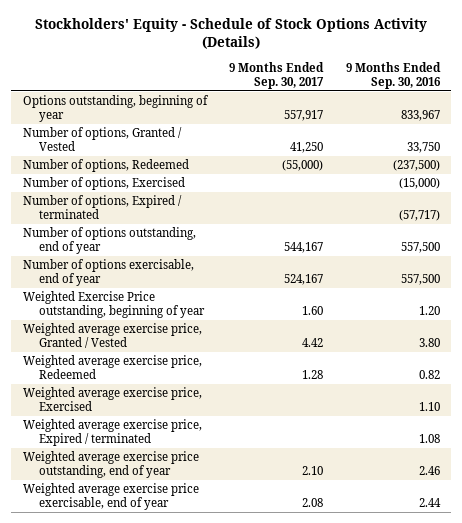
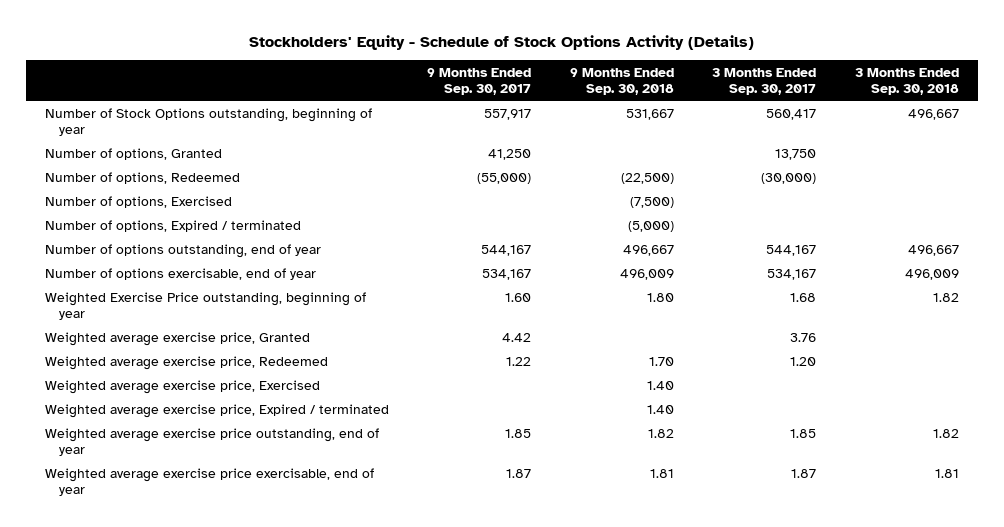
[345,62,441,89] 9 Months Ended Sep. 30, 2016 -> none
none -> [569,67,674,95] 9 Months Ended Sep. 30, 2018
none -> [712,67,817,95] 3 Months Ended Sep. 30, 2017
none -> [854,67,959,95] 3 Months Ended Sep. 30, 2018
[22,95,209,122] Options outstanding, beginning of year -> [44,107,372,136] Number of Stock Options outstanding, beginning of year
[22,127,182,151] Number of options, Granted / Vested -> [44,147,222,160] Number of options, Granted
[284,273,324,285] 524,167 -> [482,268,532,280] 534,167
[22,323,202,348] Weighted average exercise price, Granted / Vested -> [44,331,310,346] Weighted average exercise price, Granted
[302,369,324,379] 1.28 -> [506,356,532,366] 1.22
[302,465,324,475] 2.10 -> [505,428,532,438] 1.85
[302,497,324,507] 2.08 -> [506,468,532,478] 1.87

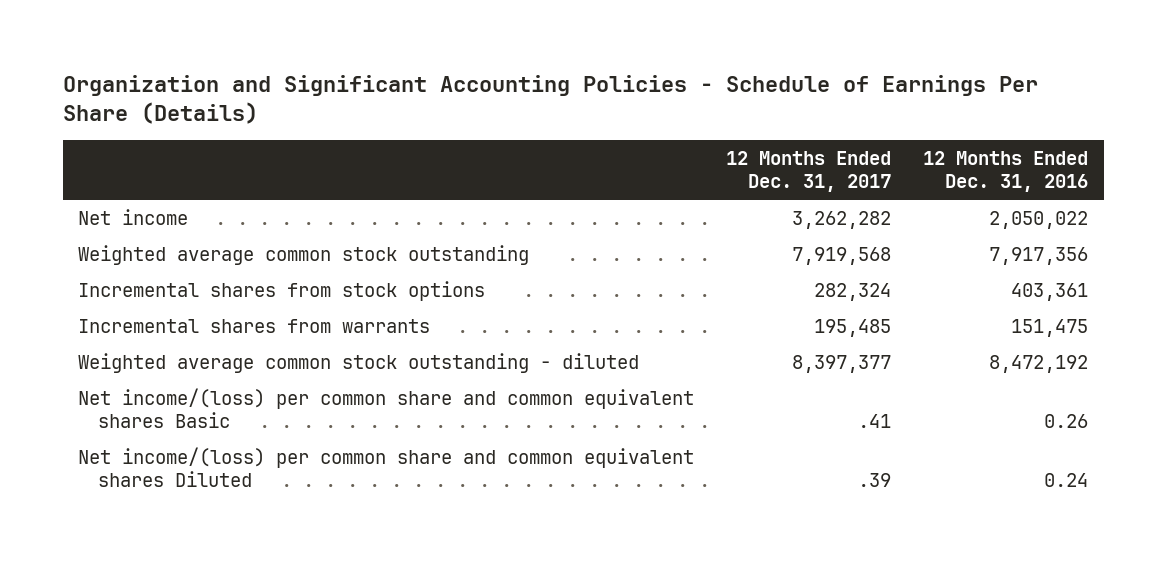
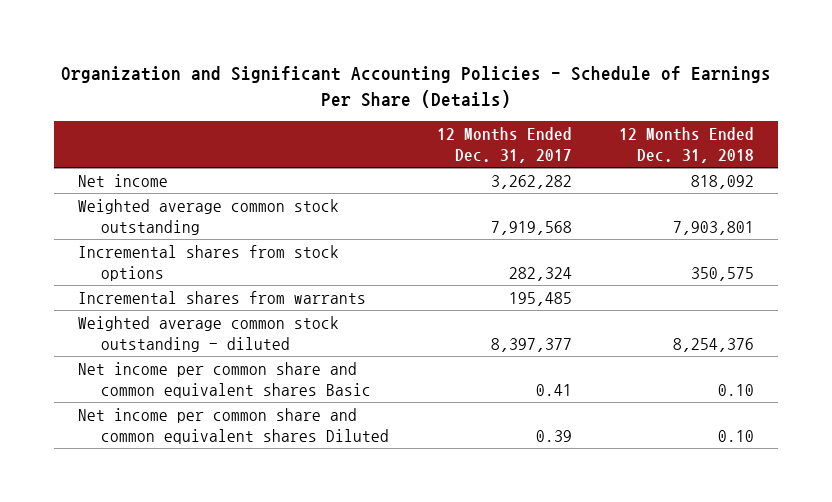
[923,151,1089,192] 12 Months Ended Dec. 31, 2016 -> none
none -> [619,126,755,163] 12 Months Ended Dec. 31, 2018
[78,388,695,428] Net income/(loss) per common share and common equivalent shares Basic -> [77,361,372,398] Net income per common share and common equivalent shares Basic
[858,413,892,428] .41 -> [535,383,572,396] 0.41
[78,447,695,487] Net income/(loss) per common share and common equivalent shares Diluted -> [77,407,390,444] Net income per common share and common equivalent shares Diluted
[858,472,892,487] .39 -> [535,429,572,442] 0.39

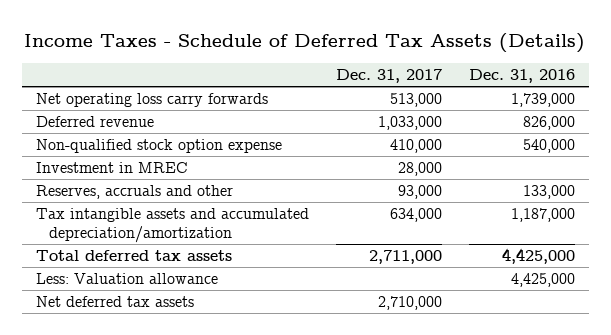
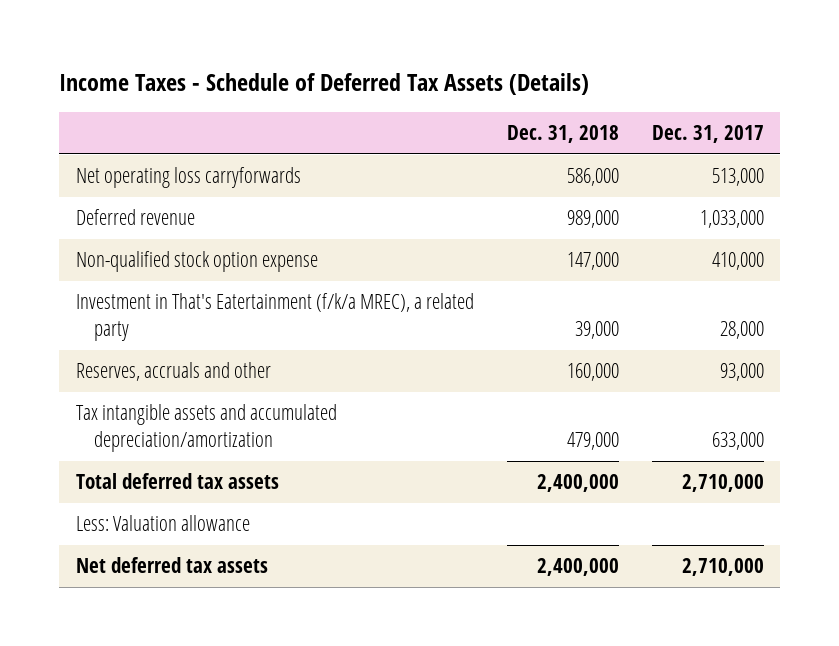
[469,68,576,83] Dec. 31, 2016 -> none
none -> [506,125,619,144] Dec. 31, 2018
[35,93,268,108] Net operating loss carry forwards -> [75,167,301,189] Net operating loss carryforwards
[35,162,188,174] Investment in MREC -> [75,293,474,342] Investment in That's Eatertainment (f/k/a MREC), a related party
[389,208,442,223] 634,000 -> [711,432,764,451] 633,000
[368,250,442,265] 2,711,000 -> [681,474,764,493] 2,710,000

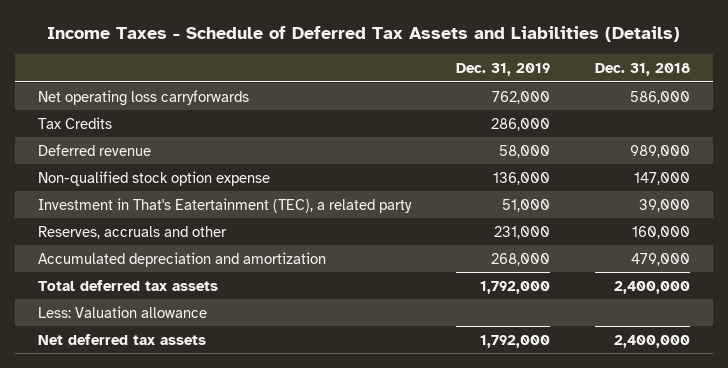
[59,73,590,96] Income Taxes - Schedule of Deferred Tax Assets (Details) -> [47,26,681,43] Income Taxes - Schedule of Deferred Tax Assets and Liabilities (Details)
[651,125,764,144] Dec. 31, 2017 -> none
none -> [456,63,551,77] Dec. 31, 2019
none -> [37,116,112,129] Tax Credits
[75,293,474,342] Investment in That's Eatertainment (f/k/a MREC), a related party -> [37,197,412,213] Investment in That's Eatertainment (TEC), a related party
[75,404,337,453] Tax intangible assets and accumulated depreciation/amortization -> [37,251,326,267] Accumulated depreciation and amortization

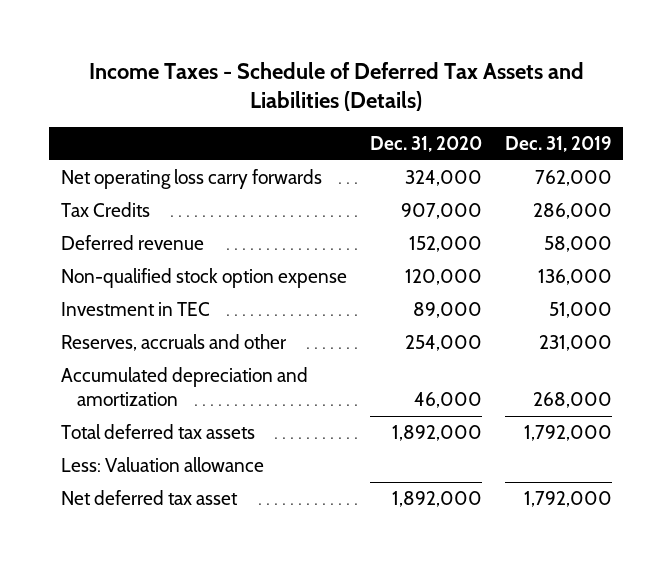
[595,63,691,77] Dec. 31, 2018 -> none
none -> [369,136,482,153] Dec. 31, 2020
[37,89,249,106] Net operating loss carryforwards -> [60,169,322,190] Net operating loss carry forwards
[37,197,412,213] Investment in That's Eatertainment (TEC), a related party -> [60,302,210,317] Investment in TEC
[37,333,206,345] Net deferred tax assets -> [60,490,238,506] Net deferred tax asset

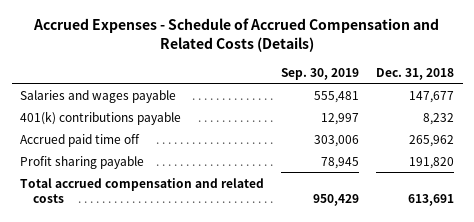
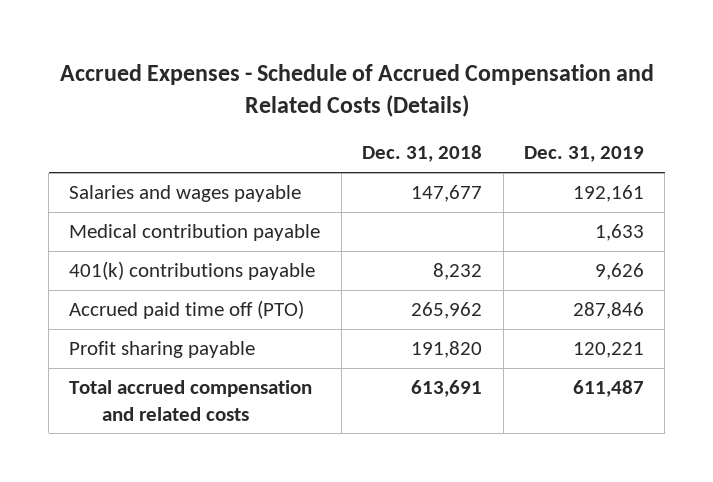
[281,67,360,80] Sep. 30, 2019 -> none
none -> [524,146,645,163] Dec. 31, 2019
none -> [69,224,321,242] Medical contribution payable
[20,133,141,147] Accrued paid time off -> [69,300,305,320] Accrued paid time off (PTO)

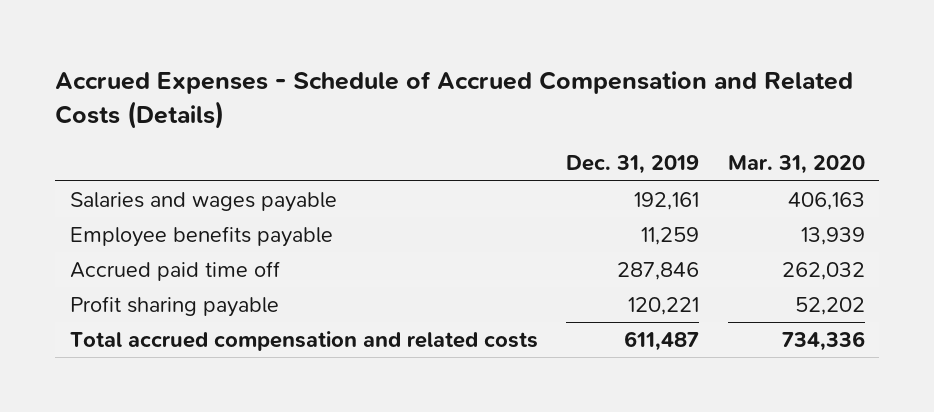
[362,145,483,163] Dec. 31, 2018 -> none
none -> [727,155,865,175] Mar. 31, 2020
[69,224,321,242] Medical contribution payable -> none
[69,261,316,281] 401(k) contributions payable -> none
none -> [69,226,333,248] Employee benefits payable
[69,300,305,320] Accrued paid time off (PTO) -> [69,261,280,282] Accrued paid time off

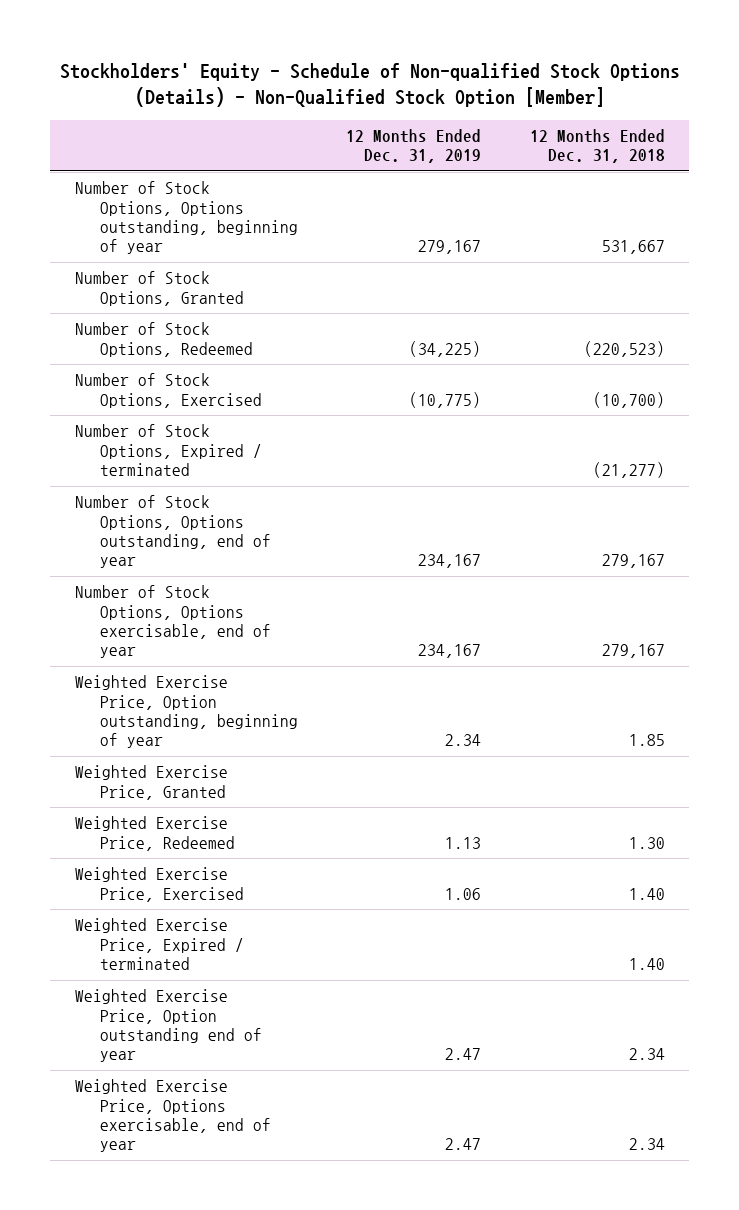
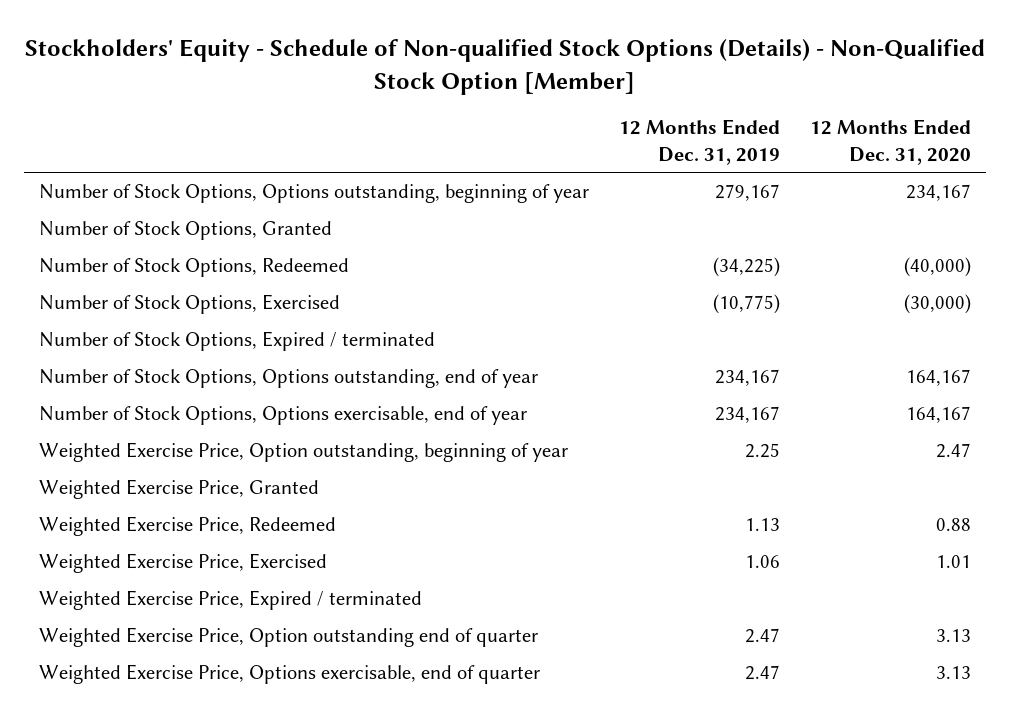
[529,128,665,164] 12 Months Ended Dec. 31, 2018 -> none
none -> [810,119,972,165] 12 Months Ended Dec. 31, 2020
[445,734,482,747] 2.34 -> [745,443,781,459] 2.25
[74,989,262,1063] Weighted Exercise Price, Option outstanding end of year -> [39,627,539,648] Weighted Exercise Price, Option outstanding end of quarter
[74,1079,271,1153] Weighted Exercise Price, Options exercisable, end of year -> [39,664,541,685] Weighted Exercise Price, Options exercisable, end of quarter

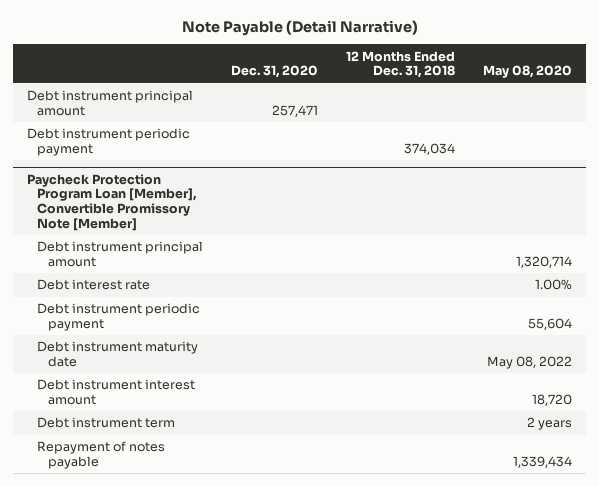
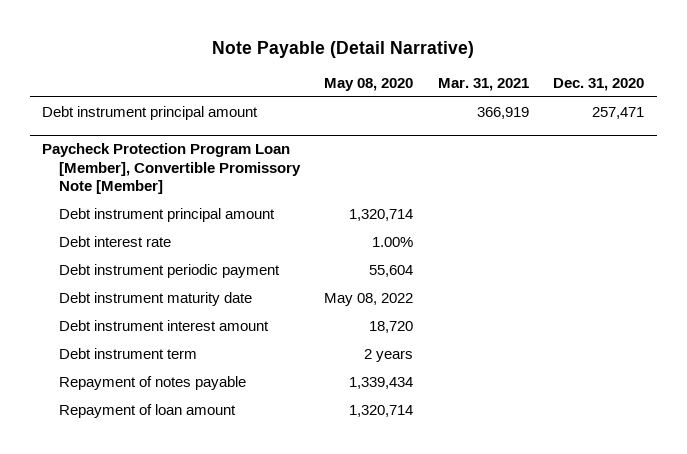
[346,50,456,79] 12 Months Ended Dec. 31, 2018 -> none
none -> [437,77,529,91] Mar. 31, 2021
[26,128,190,156] Debt instrument periodic payment -> none
none -> [58,404,236,419] Repayment of loan amount

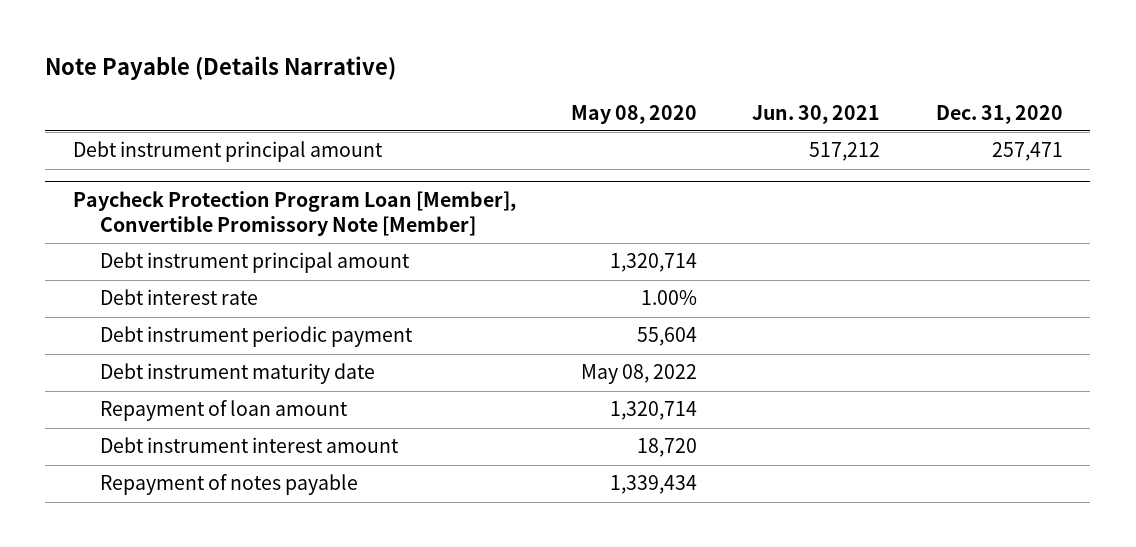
[212,40,475,58] Note Payable (Detail Narrative) -> [45,55,397,80] Note Payable (Details Narrative)
[437,77,529,91] Mar. 31, 2021 -> none
none -> [752,104,881,124] Jun. 30, 2021
[58,404,236,419] Repayment of loan amount -> [100,400,349,422] Repayment of loan amount
[58,348,197,360] Debt instrument term -> none

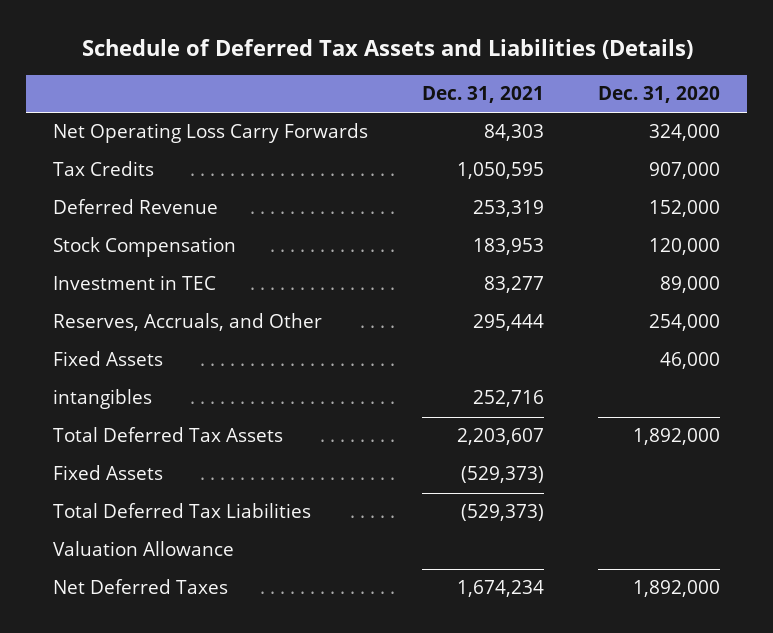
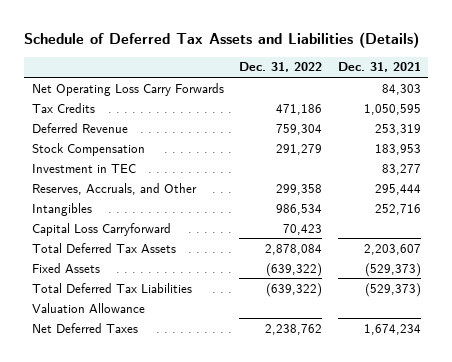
[598,86,721,104] Dec. 31, 2020 -> none
none -> [239,62,323,73] Dec. 31, 2022
[53,351,164,367] Fixed Assets -> none
[53,389,153,410] intangibles -> [31,202,92,216] Intangibles
none -> [31,222,171,236] Capital Loss Carryforward

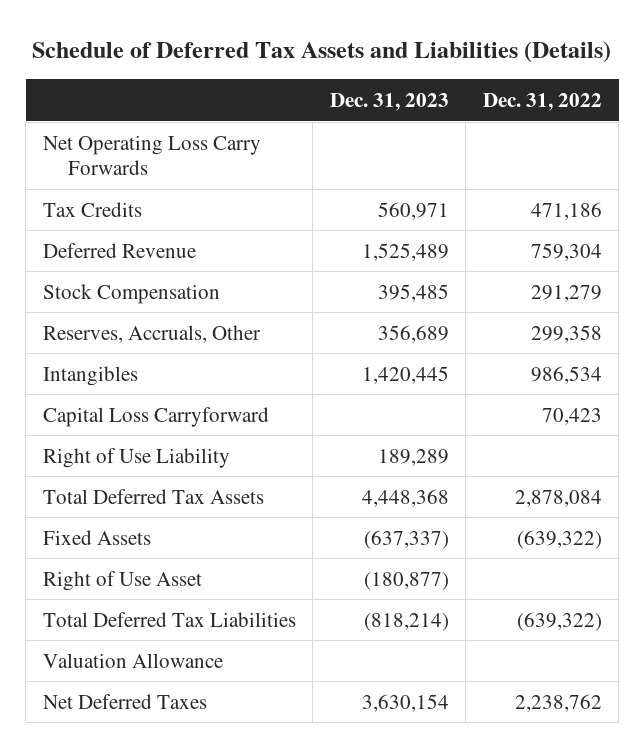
[337,62,421,73] Dec. 31, 2021 -> none
none -> [329,92,449,111] Dec. 31, 2023
[31,163,136,173] Investment in TEC -> none
[31,182,197,195] Reserves, Accruals, and Other -> [42,324,261,343] Reserves, Accruals, Other
none -> [42,447,230,468] Right of Use Liability
none -> [42,570,202,591] Right of Use Asset

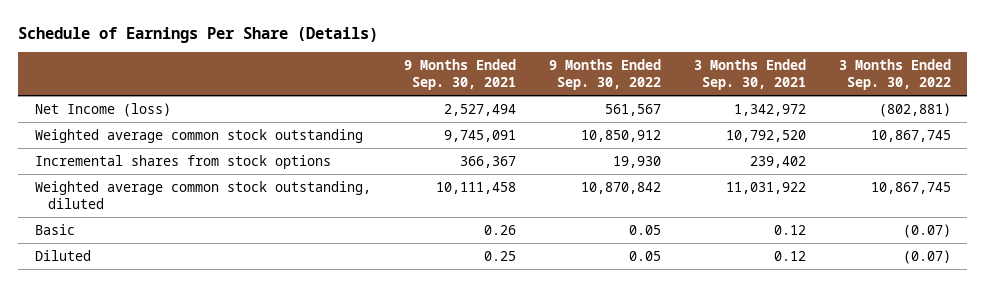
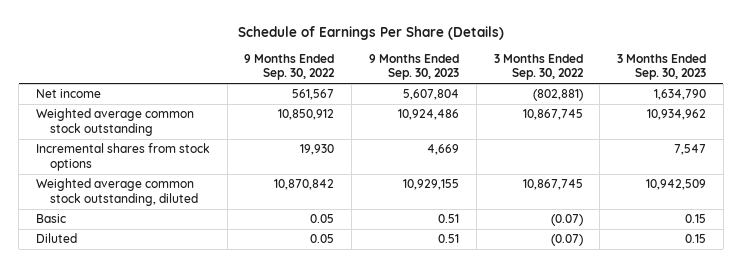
[403,58,516,90] 9 Months Ended Sep. 30, 2021 -> none
[693,58,806,90] 3 Months Ended Sep. 30, 2021 -> none
none -> [368,53,459,81] 9 Months Ended Sep. 30, 2023
none -> [617,53,707,81] 3 Months Ended Sep. 30, 2023
[34,102,171,117] Net Income (loss) -> [35,89,101,99] Net income

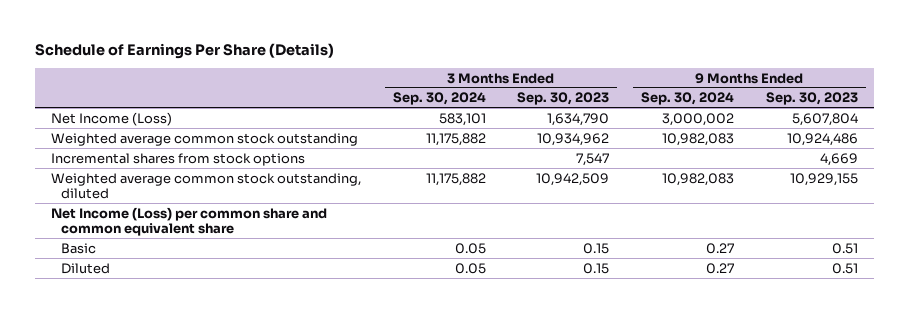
[244,53,336,81] 9 Months Ended Sep. 30, 2022 -> none
[493,53,584,81] 3 Months Ended Sep. 30, 2022 -> none
none -> [392,92,486,106] Sep. 30, 2024
none -> [641,92,735,106] Sep. 30, 2024
[35,89,101,99] Net income -> [51,111,173,126] Net Income (Loss)
none -> [51,206,328,237] Net Income (Loss) per common share and common equivalent share

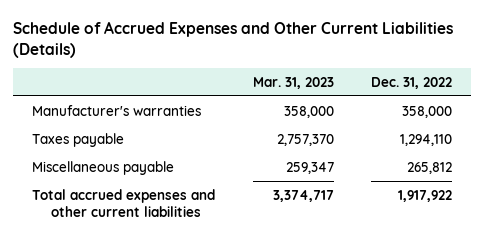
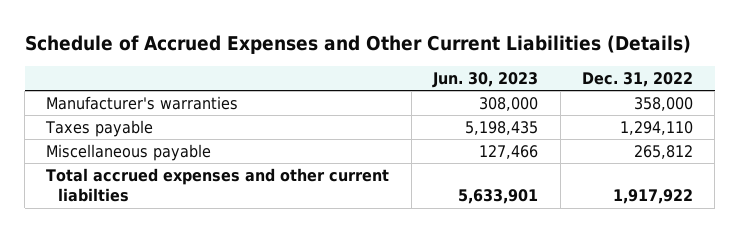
[252,76,334,89] Mar. 31, 2023 -> none
none -> [432,71,539,88] Jun. 30, 2023
[32,188,216,217] Total accrued expenses and other current liabilities -> [46,168,390,203] Total accrued expenses and other current liabilties

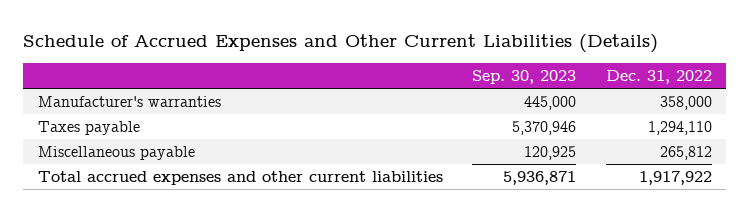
[432,71,539,88] Jun. 30, 2023 -> none
none -> [472,69,577,84] Sep. 30, 2023
[46,168,390,203] Total accrued expenses and other current liabilties -> [37,170,443,185] Total accrued expenses and other current liabilities

